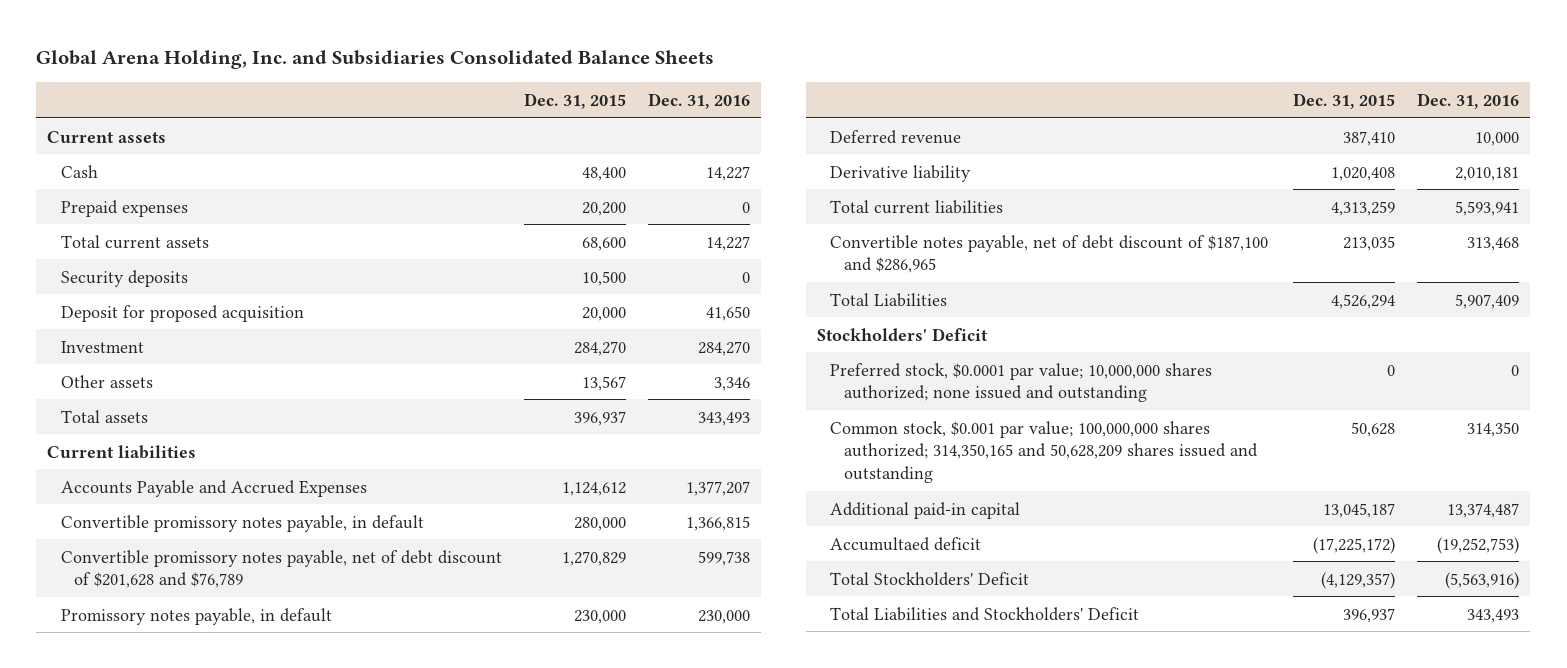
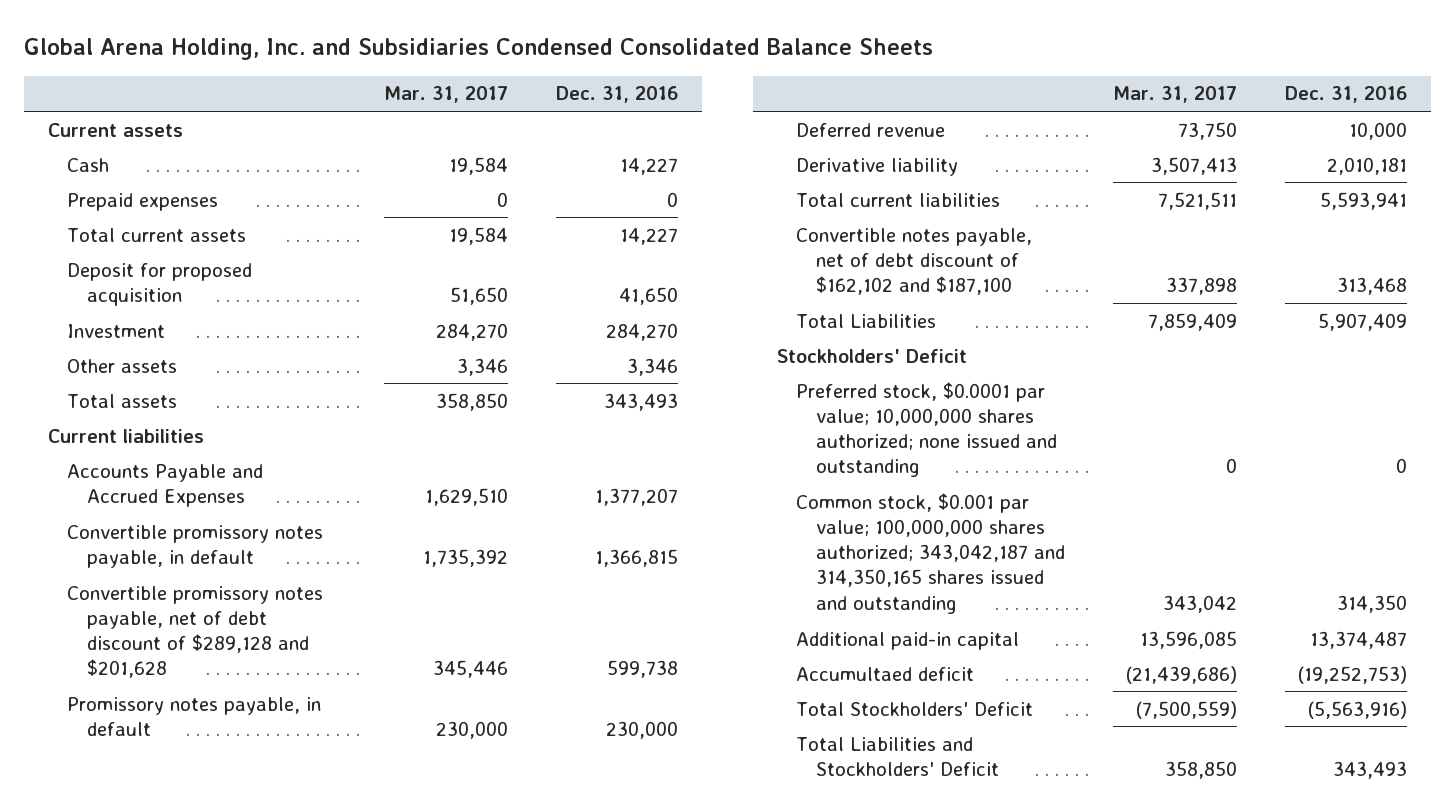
[36,50,715,70] Global Arena Holding, Inc. and Subsidiaries Consolidated Balance Sheets -> [23,38,933,61] Global Arena Holding, Inc. and Subsidiaries Condensed Consolidated Balance Sheets
[523,92,626,109] Dec. 31, 2015 -> none
none -> [383,86,508,104] Mar. 31, 2017
[60,269,188,287] Security deposits -> none
[60,549,502,589] Convertible promissory notes payable, net of debt discount of $201,628 and $76,789 -> [67,585,324,679] Convertible promissory notes payable, net of debt discount of $289,128 and $201,628
[830,234,1269,274] Convertible notes payable, net of debt discount of $187,100 and $286,965 -> [796,227,1033,296] Convertible notes payable, net of debt discount of $162,102 and $187,100
[830,420,1258,484] Common stock, $0.001 par value; 100,000,000 shares authorized; 314,350,165 and 50,628,209 shares issued and outstanding -> [796,492,1066,614] Common stock, $0.001 par value; 100,000,000 shares authorized; 343,042,187 and 314,350,165 shares issued and outstanding

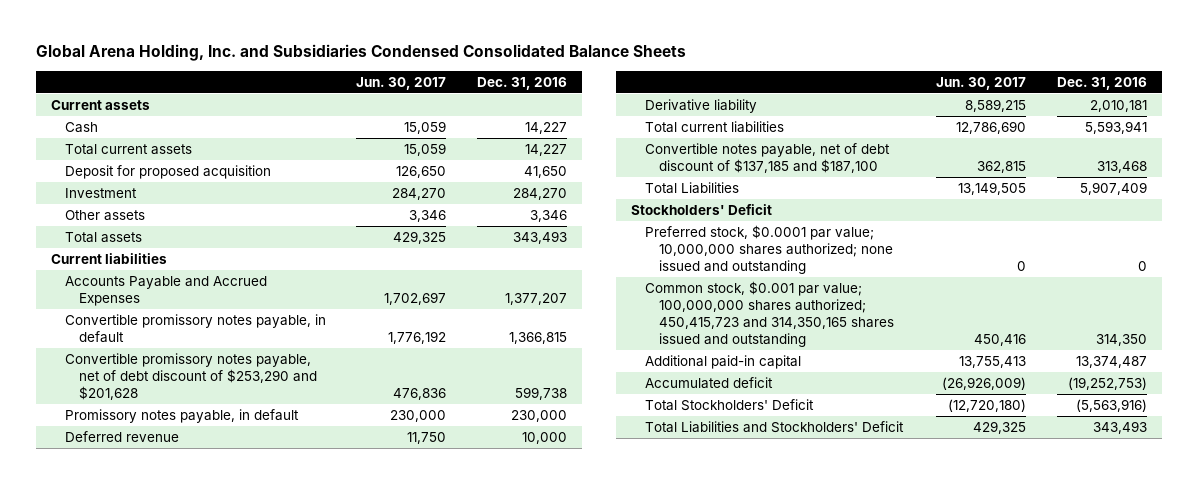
[383,86,508,104] Mar. 31, 2017 -> none
none -> [356,76,447,90] Jun. 30, 2017
[67,192,219,211] Prepaid expenses -> none
[67,585,324,679] Convertible promissory notes payable, net of debt discount of $289,128 and $201,628 -> [65,353,317,401] Convertible promissory notes payable, net of debt discount of $253,290 and $201,628
[796,227,1033,296] Convertible notes payable, net of debt discount of $162,102 and $187,100 -> [644,143,890,174] Convertible notes payable, net of debt discount of $137,185 and $187,100
[796,492,1066,614] Common stock, $0.001 par value; 100,000,000 shares authorized; 343,042,187 and 314,350,165 shares issued and outstanding -> [644,281,894,348] Common stock, $0.001 par value; 100,000,000 shares authorized; 450,415,723 and 314,350,165 shares issued and outstanding
[796,666,975,681] Accumultaed deficit -> [644,377,773,390] Accumulated deficit

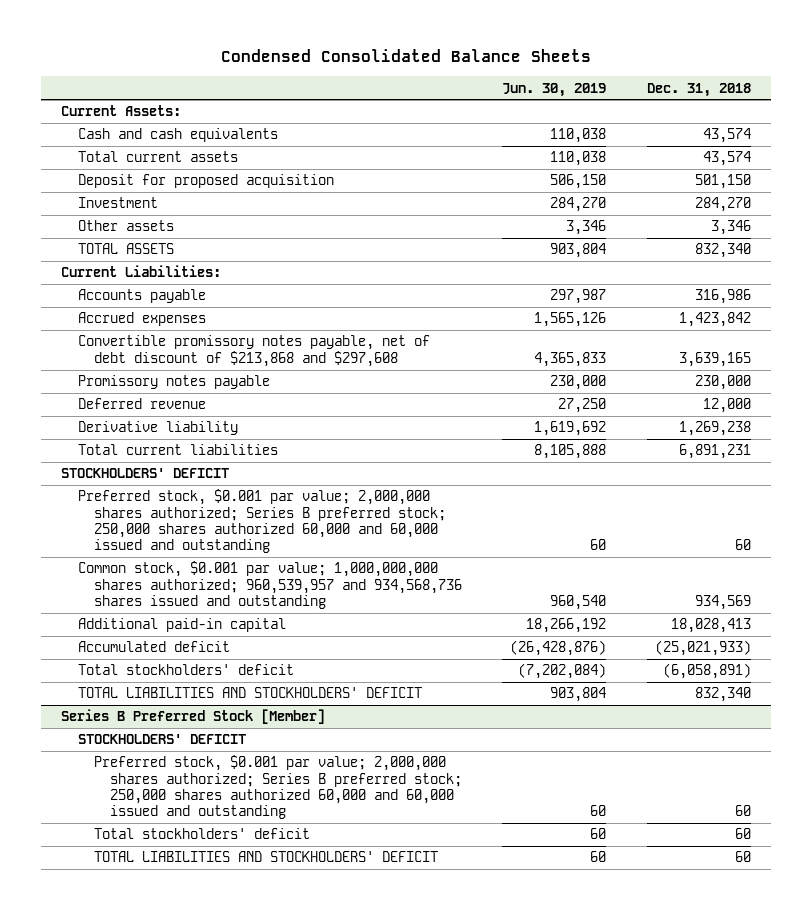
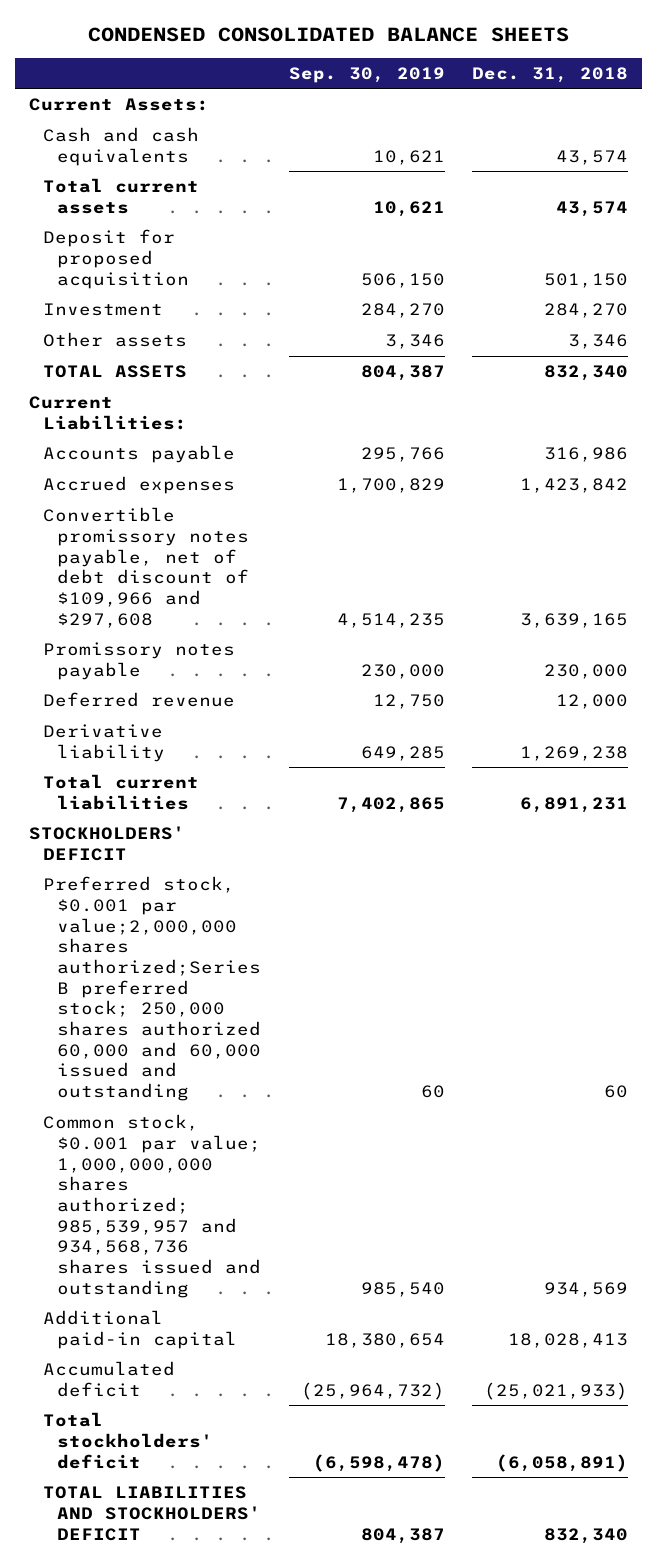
[220,49,591,63] Condensed Consolidated Balance Sheets -> [87,27,569,43] CONDENSED CONSOLIDATED BALANCE SHEETS
[502,82,607,97] Jun. 30, 2019 -> none
none -> [288,66,445,83] Sep. 30, 2019
[77,335,430,367] Convertible promissory notes payable, net of debt discount of $213,868 and $297,608 -> [43,507,249,628] Convertible promissory notes payable, net of debt discount of $109,966 and $297,608
[77,489,446,554] Preferred stock, $0.001 par value; 2,000,000 shares authorized; Series B preferred stock; 250,000 shares authorized 60,000 and 60,000 issued and outstanding -> [43,876,261,1101] Preferred stock, $0.001 par value;2,000,000 shares authorized;Series B preferred stock; 250,000 shares authorized 60,000 and 60,000 issued and outstanding
[77,561,462,610] Common stock, $0.001 par value; 1,000,000,000 shares authorized; 960,539,957 and 934,568,736 shares issued and outstanding -> [43,1114,261,1298] Common stock, $0.001 par value; 1,000,000,000 shares authorized; 985,539,957 and 934,568,736 shares issued and outstanding
[61,709,326,725] Series B Preferred Stock [Member] -> none
[77,734,246,745] STOCKHOLDERS' DEFICIT -> none
[93,755,462,820] Preferred stock, $0.001 par value; 2,000,000 shares authorized; Series B preferred stock; 250,000 shares authorized 60,000 and 60,000 issued and outstanding -> none
[93,828,310,840] Total stockholders' deficit -> none
[93,851,438,863] TOTAL LIABILITIES AND STOCKHOLDERS' DEFICIT -> none

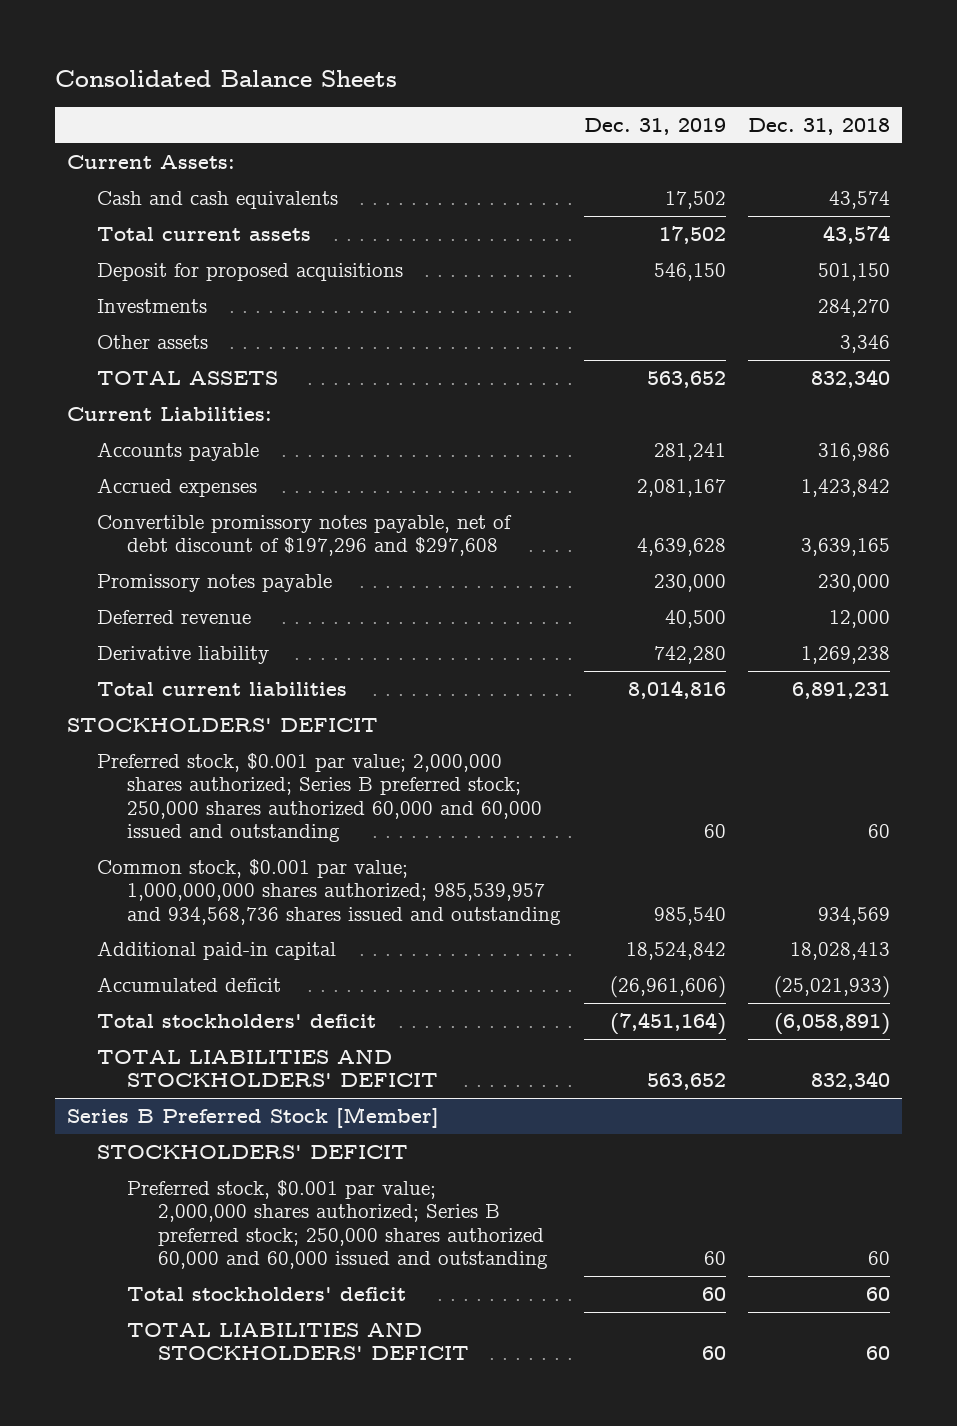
[87,27,569,43] CONDENSED CONSOLIDATED BALANCE SHEETS -> [55,70,398,88] Consolidated Balance Sheets
[288,66,445,83] Sep. 30, 2019 -> none
none -> [583,118,726,136] Dec. 31, 2019
[43,229,189,289] Deposit for proposed acquisition -> [96,262,403,281] Deposit for proposed acquisitions
[43,303,164,317] Investment -> [96,298,207,313] Investments
[43,507,249,628] Convertible promissory notes payable, net of debt discount of $109,966 and $297,608 -> [96,514,512,557] Convertible promissory notes payable, net of debt discount of $197,296 and $297,608
[43,876,261,1101] Preferred stock, $0.001 par value;2,000,000 shares authorized;Series B preferred stock; 250,000 shares authorized 60,000 and 60,000 issued and outstanding -> [96,752,543,843] Preferred stock, $0.001 par value; 2,000,000 shares authorized; Series B preferred stock; 250,000 shares authorized 60,000 and 60,000 issued and outstanding
none -> [66,1106,439,1128] Series B Preferred Stock [Member]
none -> [96,1144,408,1159] STOCKHOLDERS' DEFICIT
none -> [127,1179,548,1270] Preferred stock, $0.001 par value; 2,000,000 shares authorized; Series B preferred stock; 250,000 shares authorized 60,000 and 60,000 issued and outstanding
none -> [127,1286,407,1301] Total stockholders' deficit
none -> [127,1321,469,1361] TOTAL LIABILITIES AND STOCKHOLDERS' DEFICIT

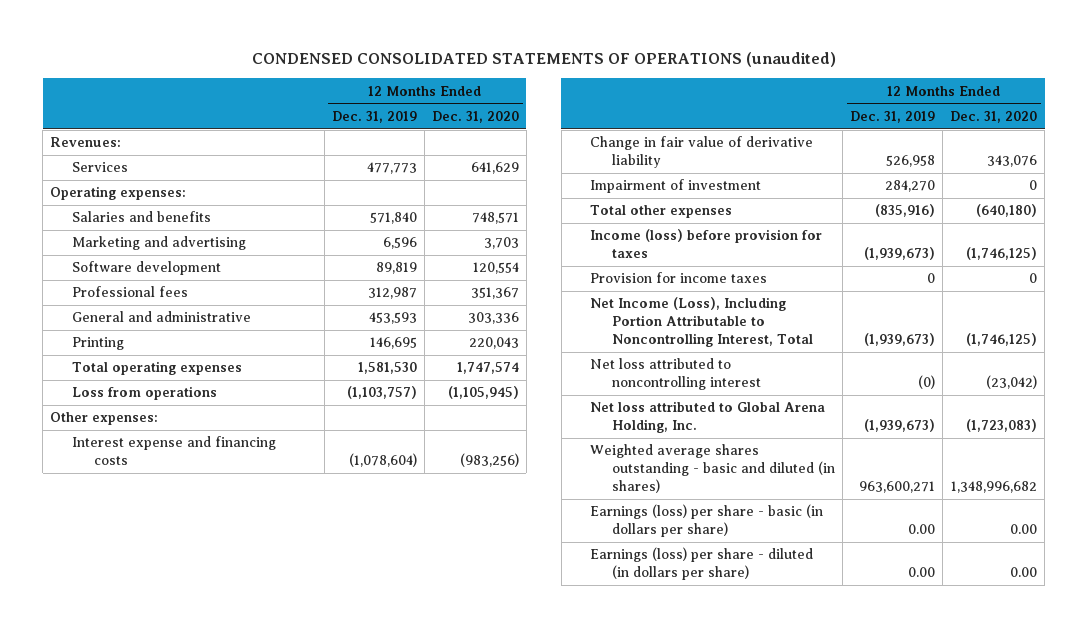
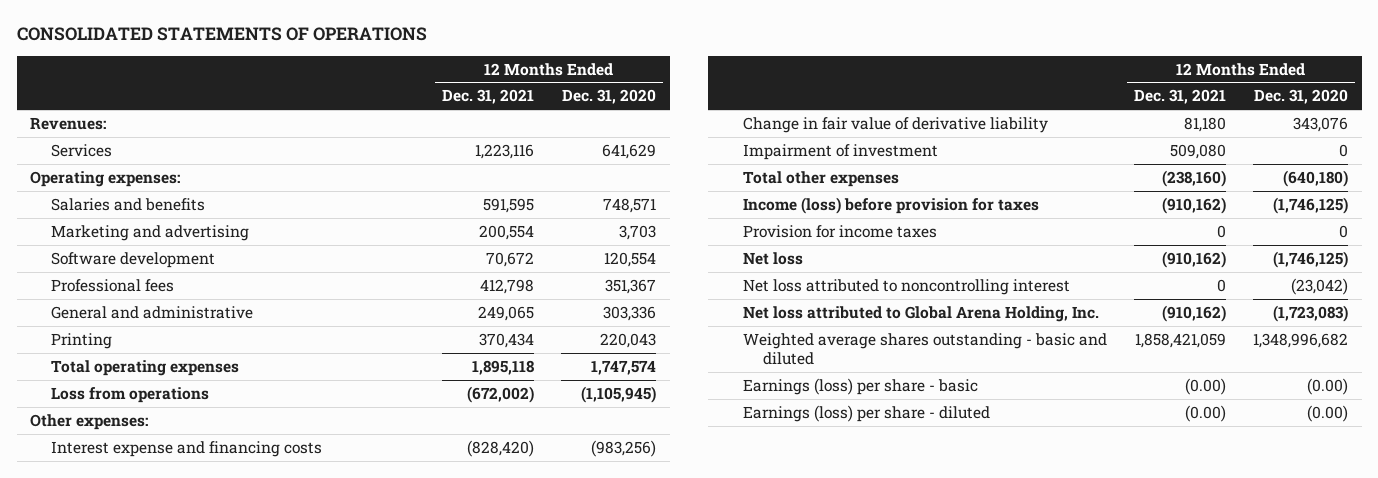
[251,52,836,68] CONDENSED CONSOLIDATED STATEMENTS OF OPERATIONS (unaudited) -> [16,27,427,42] CONSOLIDATED STATEMENTS OF OPERATIONS
[331,111,417,124] Dec. 31, 2019 -> none
none -> [442,89,535,105] Dec. 31, 2021
[590,297,814,348] Net Income (Loss), Including Portion Attributable to Noncontrolling Interest, Total -> [742,251,803,265] Net loss
[590,444,836,494] Weighted average shares outstanding - basic and diluted (in shares) -> [742,332,1107,366] Weighted average shares outstanding - basic and diluted
[590,504,824,538] Earnings (loss) per share - basic (in dollars per share) -> [742,377,978,395] Earnings (loss) per share - basic
[1010,524,1038,535] 0.00 -> [1307,377,1349,395] (0.00)
[590,547,814,581] Earnings (loss) per share - diluted (in dollars per share) -> [742,404,990,422] Earnings (loss) per share - diluted
[1010,567,1038,578] 0.00 -> [1307,404,1349,422] (0.00)

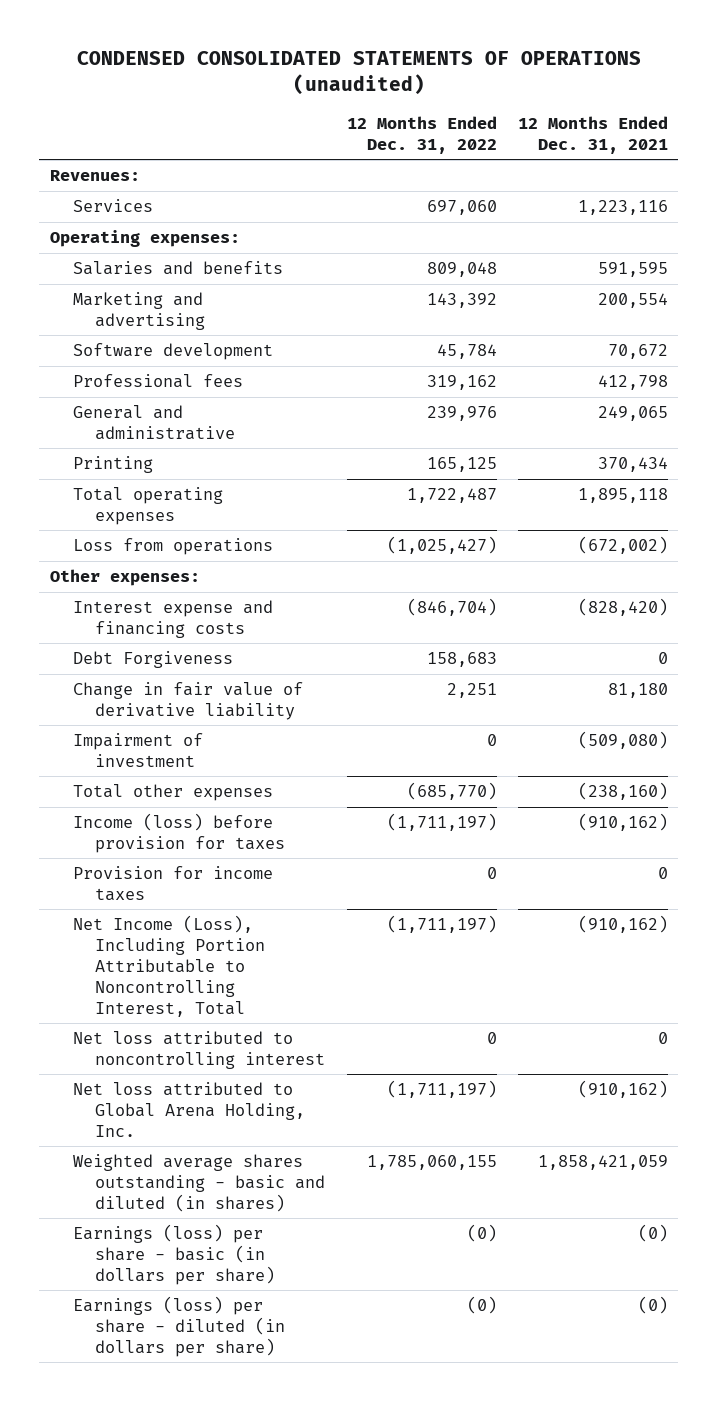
[16,27,427,42] CONSOLIDATED STATEMENTS OF OPERATIONS -> [76,50,641,95] CONDENSED CONSOLIDATED STATEMENTS OF OPERATIONS (unaudited)
[562,89,657,105] Dec. 31, 2020 -> none
none -> [346,115,497,154] 12 Months Ended Dec. 31, 2022
none -> [72,651,233,669] Debt Forgiveness
[1169,143,1226,159] 509,080 -> [577,731,668,750] (509,080)
[742,251,803,265] Net loss -> [72,915,266,1017] Net Income (Loss), Including Portion Attributable to Noncontrolling Interest, Total
[742,332,1107,366] Weighted average shares outstanding - basic and diluted -> [72,1154,326,1212] Weighted average shares outstanding - basic and diluted (in shares)
[742,377,978,395] Earnings (loss) per share - basic -> [72,1224,276,1285] Earnings (loss) per share - basic (in dollars per share)
[1184,377,1226,395] (0.00) -> [637,1224,668,1243] (0)
[742,404,990,422] Earnings (loss) per share - diluted -> [72,1296,286,1357] Earnings (loss) per share - diluted (in dollars per share)
[1184,404,1226,422] (0.00) -> [637,1296,668,1315] (0)

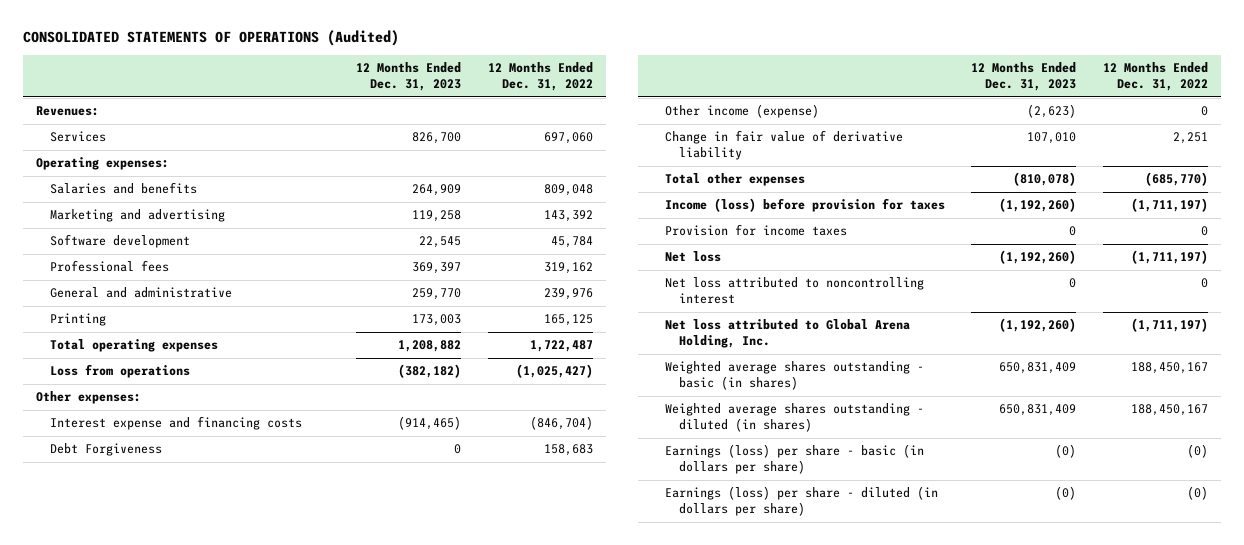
[76,50,641,95] CONDENSED CONSOLIDATED STATEMENTS OF OPERATIONS (unaudited) -> [22,30,399,47] CONSOLIDATED STATEMENTS OF OPERATIONS (Audited)
[517,115,668,154] 12 Months Ended Dec. 31, 2021 -> none
none -> [356,62,462,92] 12 Months Ended Dec. 31, 2023
none -> [664,104,819,119] Other income (expense)
[72,733,203,768] Impairment of investment -> none
[72,915,266,1017] Net Income (Loss), Including Portion Attributable to Noncontrolling Interest, Total -> [664,251,721,263] Net loss
none -> [664,361,924,391] Weighted average shares outstanding - basic (in shares)
[72,1154,326,1212] Weighted average shares outstanding - basic and diluted (in shares) -> [664,403,924,433] Weighted average shares outstanding - diluted (in shares)
[366,1155,497,1171] 1,785,060,155 -> [1130,404,1208,417] 188,450,167

